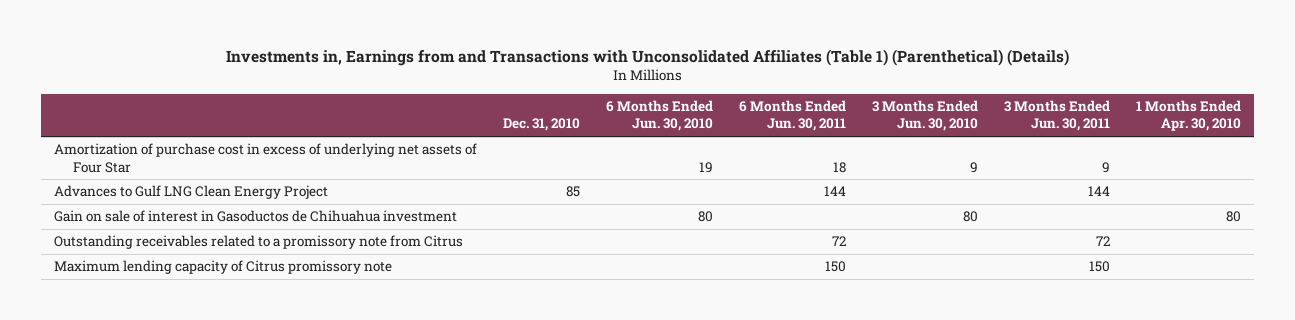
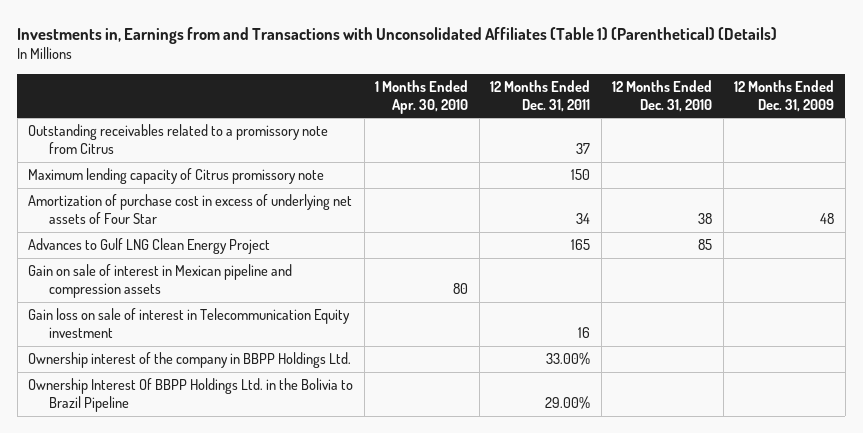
[502,118,580,132] Dec. 31, 2010 -> none
[606,100,714,132] 6 Months Ended Jun. 30, 2010 -> none
[739,100,847,132] 6 Months Ended Jun. 30, 2011 -> none
[872,100,979,132] 3 Months Ended Jun. 30, 2010 -> none
[1004,100,1111,132] 3 Months Ended Jun. 30, 2011 -> none
none -> [490,80,591,112] 12 Months Ended Dec. 31, 2011
none -> [612,80,713,112] 12 Months Ended Dec. 31, 2010
none -> [734,80,835,112] 12 Months Ended Dec. 31, 2009
[53,210,457,223] Gain on sale of interest in Gasoductos de Chihuahua investment -> none
[53,143,477,173] Amortization of purchase cost in excess of underlying net assets of Four Star -> [28,194,353,225] Amortization of purchase cost in excess of underlying net assets of Four Star
[53,185,328,200] Advances to Gulf LNG Clean Energy Project -> [28,238,271,255] Advances to Gulf LNG Clean Energy Project
none -> [28,264,293,299] Gain on sale of interest in Mexican pipeline and compression assets
none -> [28,308,351,339] Gain loss on sale of interest in Telecommunication Equity investment
none -> [28,352,352,369] Ownership interest of the company in BBPP Holdings Ltd.
none -> [28,378,354,413] Ownership Interest Of BBPP Holdings Ltd. in the Bolivia to Brazil Pipeline

